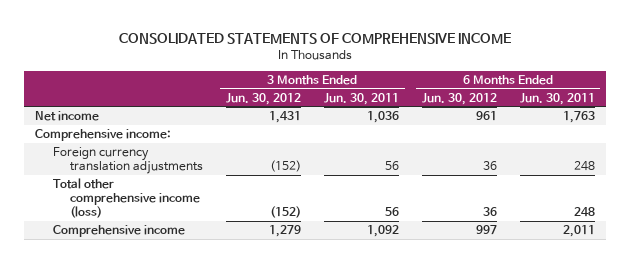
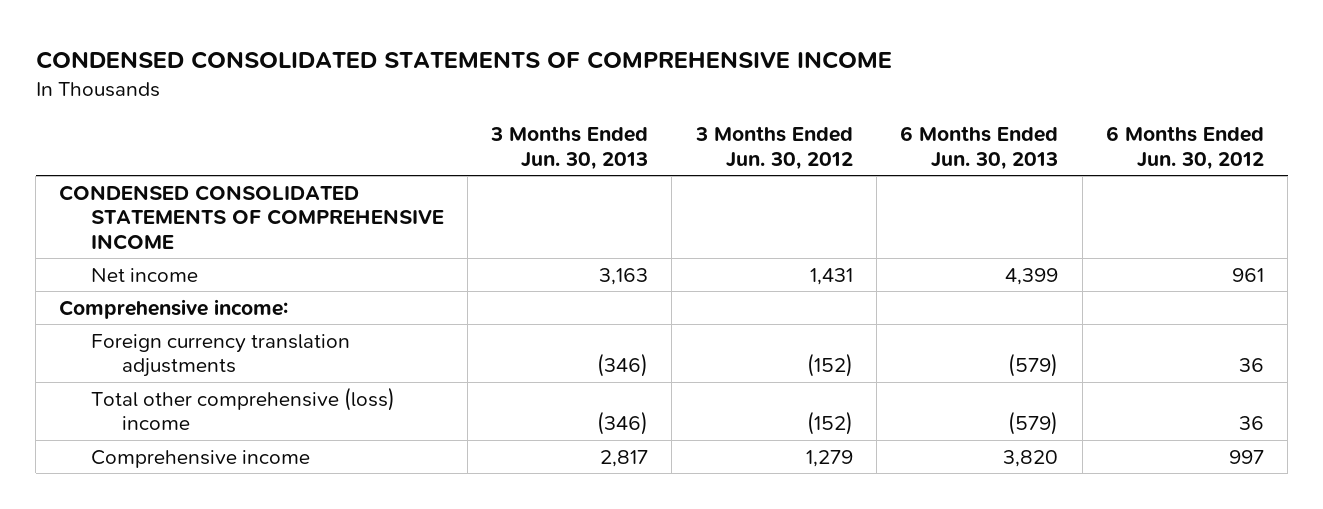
[118,32,511,44] CONSOLIDATED STATEMENTS OF COMPREHENSIVE INCOME -> [35,51,892,70] CONDENSED CONSOLIDATED STATEMENTS OF COMPREHENSIVE INCOME
[323,92,399,105] Jun. 30, 2011 -> none
[519,92,595,105] Jun. 30, 2011 -> none
none -> [490,125,649,170] 3 Months Ended Jun. 30, 2013
none -> [900,125,1059,170] 6 Months Ended Jun. 30, 2013
none -> [59,184,444,250] CONDENSED CONSOLIDATED STATEMENTS OF COMPREHENSIVE INCOME
[52,178,201,219] Total other comprehensive income (loss) -> [90,386,395,431] Total other comprehensive (loss) income

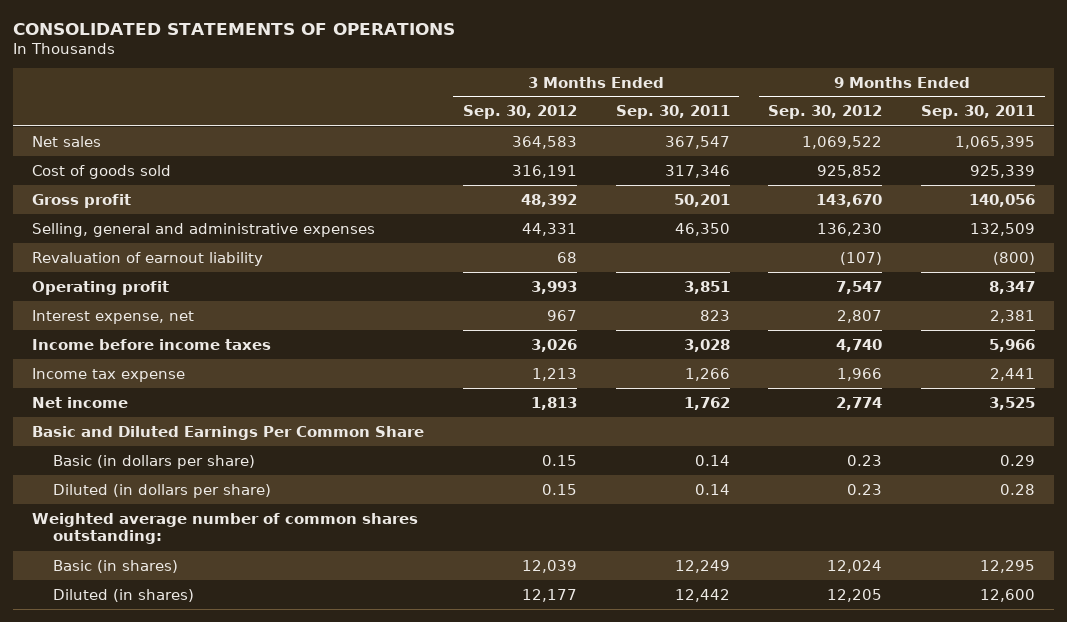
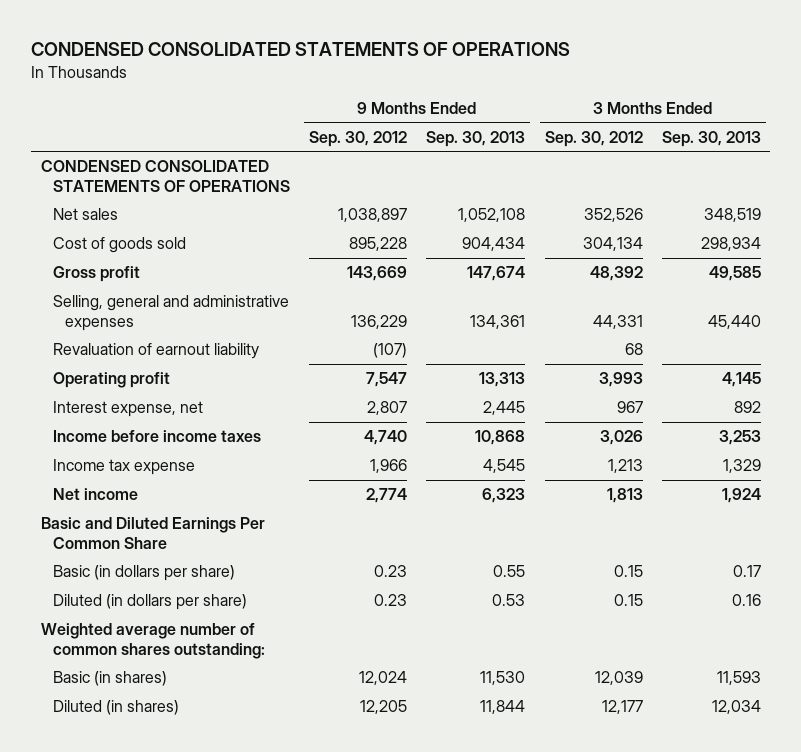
[12,22,455,35] CONSOLIDATED STATEMENTS OF OPERATIONS -> [30,41,570,56] CONDENSED CONSOLIDATED STATEMENTS OF OPERATIONS
[615,105,730,120] Sep. 30, 2011 -> none
[921,105,1036,120] Sep. 30, 2011 -> none
none -> [426,130,526,147] Sep. 30, 2013
none -> [661,130,761,147] Sep. 30, 2013
none -> [40,160,290,192] CONDENSED CONSOLIDATED STATEMENTS OF OPERATIONS
[511,135,577,149] 364,583 -> [583,208,643,223] 352,526
[802,135,883,149] 1,069,522 -> [338,208,408,223] 1,038,897
[511,164,577,178] 316,191 -> [582,237,643,252] 304,134
[817,164,883,178] 925,852 -> [349,237,408,252] 895,228
[816,193,883,207] 143,670 -> [347,266,408,282] 143,669
[817,222,883,236] 136,230 -> [351,314,408,329] 136,229

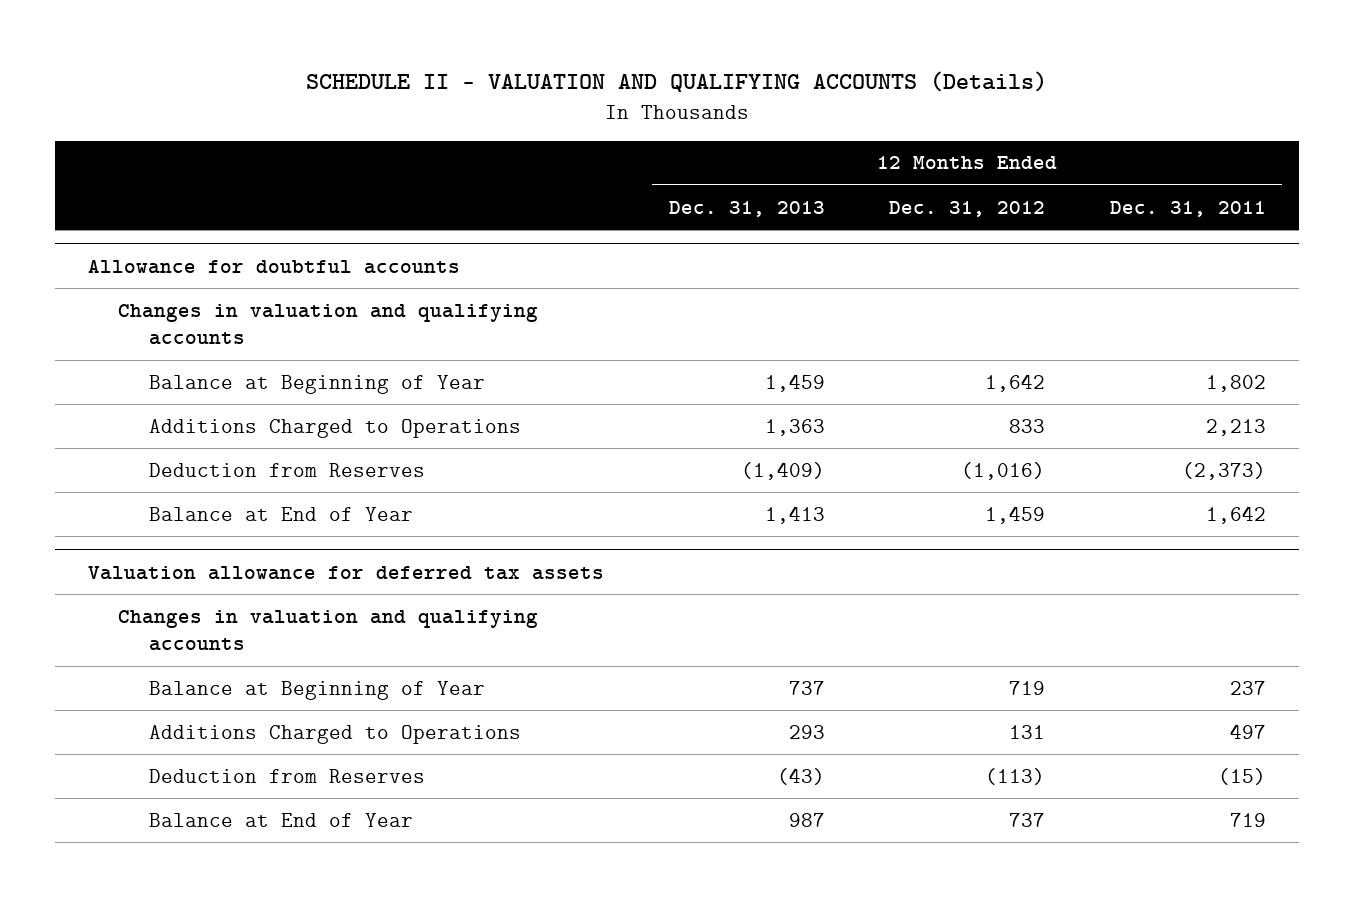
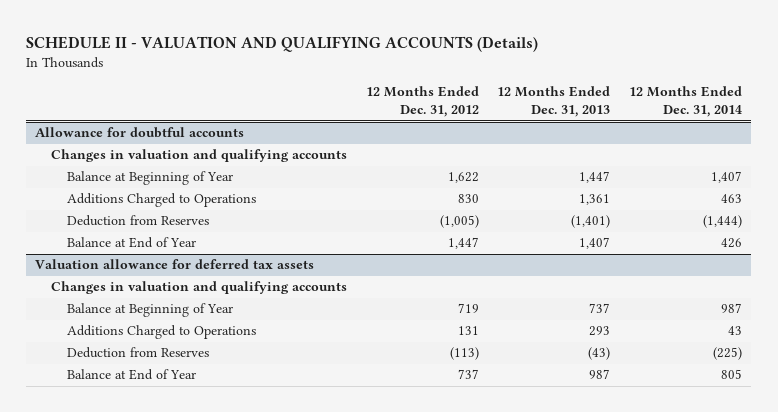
[1110,200,1267,217] Dec. 31, 2011 -> none
none -> [629,86,743,118] 12 Months Ended Dec. 31, 2014
[764,373,825,392] 1,459 -> [579,171,611,184] 1,447
[985,373,1046,392] 1,642 -> [447,172,479,184] 1,622
[764,418,825,436] 1,363 -> [579,194,611,206] 1,361
[1009,418,1046,433] 833 -> [457,194,479,204] 830
[740,461,825,480] (1,409) -> [571,215,611,229] (1,401)
[961,461,1046,480] (1,016) -> [439,215,479,229] (1,005)
[764,505,825,524] 1,413 -> [579,237,611,250] 1,407
[985,505,1046,524] 1,459 -> [447,237,479,250] 1,447

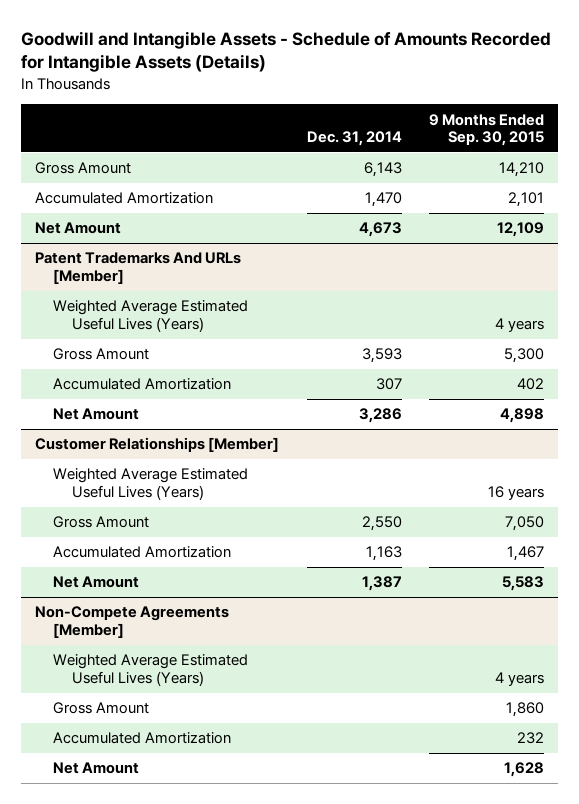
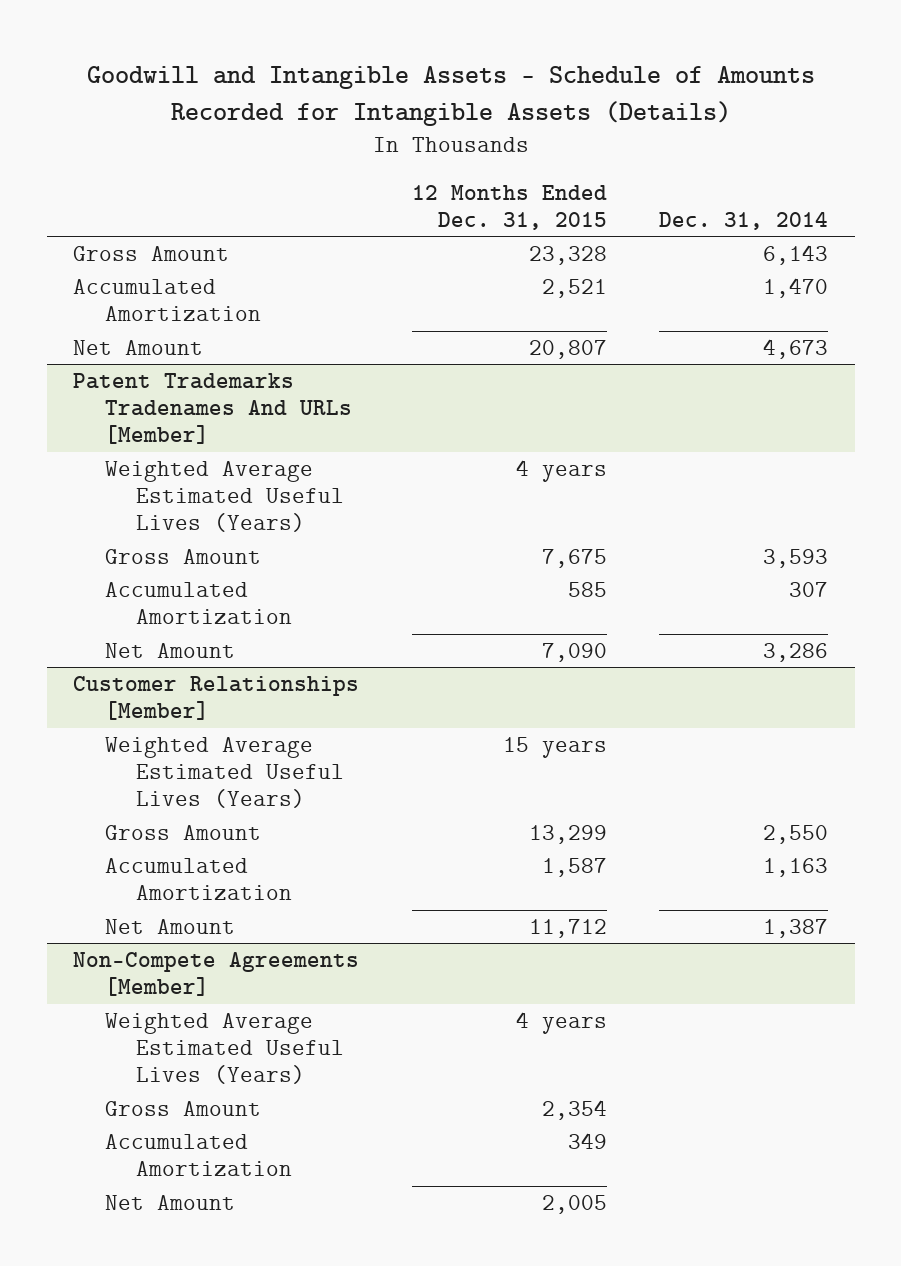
[429,113,545,147] 9 Months Ended Sep. 30, 2015 -> none
none -> [411,184,607,230] 12 Months Ended Dec. 31, 2015
[34,252,241,285] Patent Trademarks And URLs [Member] -> [73,372,352,445] Patent Trademarks Tradenames And URLs [Member]

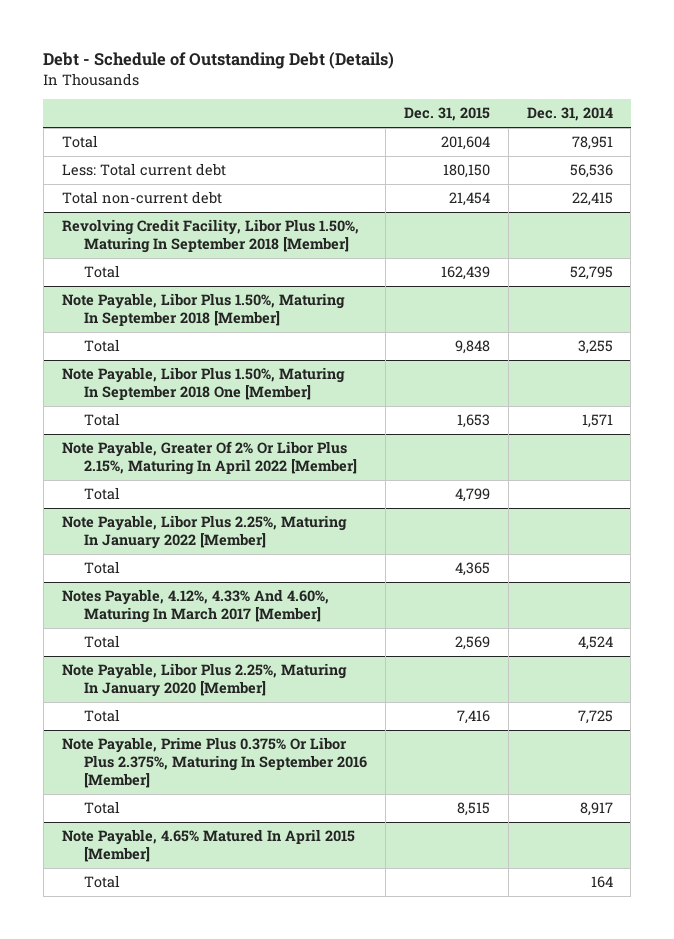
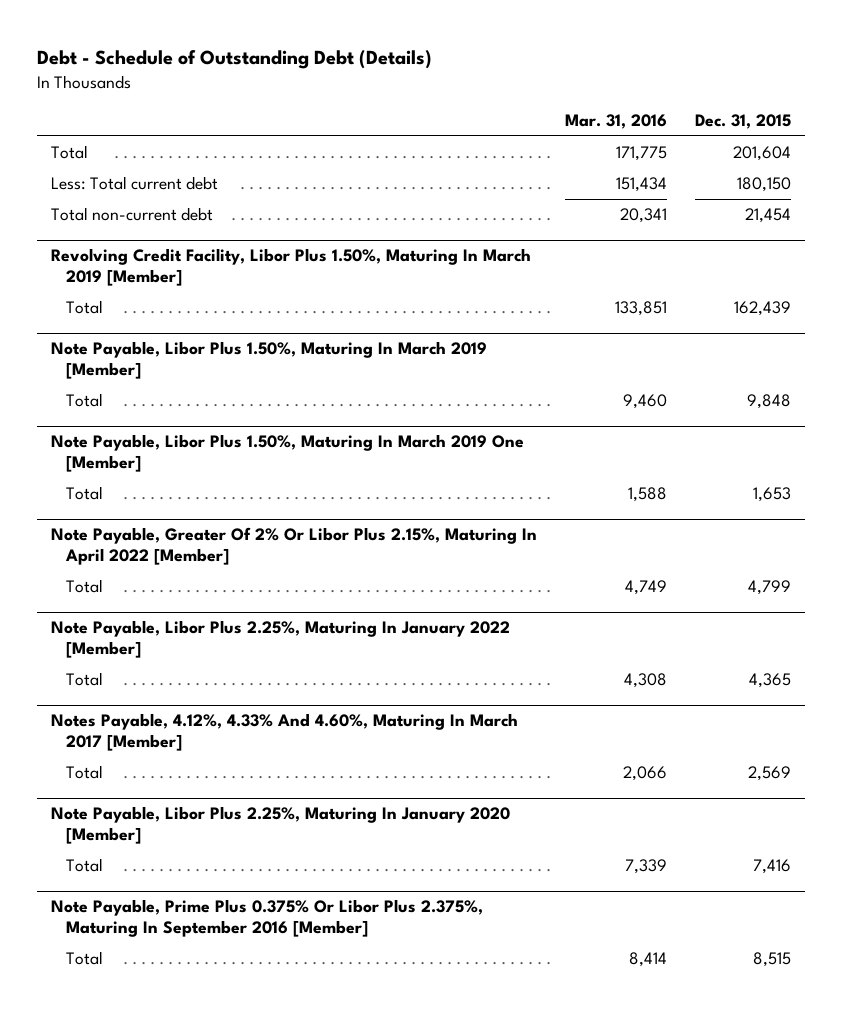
[526,107,613,122] Dec. 31, 2014 -> none
none -> [565,114,668,130] Mar. 31, 2016
[61,219,359,254] Revolving Credit Facility, Libor Plus 1.50%, Maturing In September 2018 [Member] -> [51,248,532,286] Revolving Credit Facility, Libor Plus 1.50%, Maturing In March 2019 [Member]
[61,293,345,327] Note Payable, Libor Plus 1.50%, Maturing In September 2018 [Member] -> [51,341,488,379] Note Payable, Libor Plus 1.50%, Maturing In March 2019 [Member]
[61,367,345,401] Note Payable, Libor Plus 1.50%, Maturing In September 2018 One [Member] -> [51,434,525,472] Note Payable, Libor Plus 1.50%, Maturing In March 2019 One [Member]
[61,829,355,863] Note Payable, 4.65% Matured In April 2015 [Member] -> none
[84,875,121,889] Total -> none

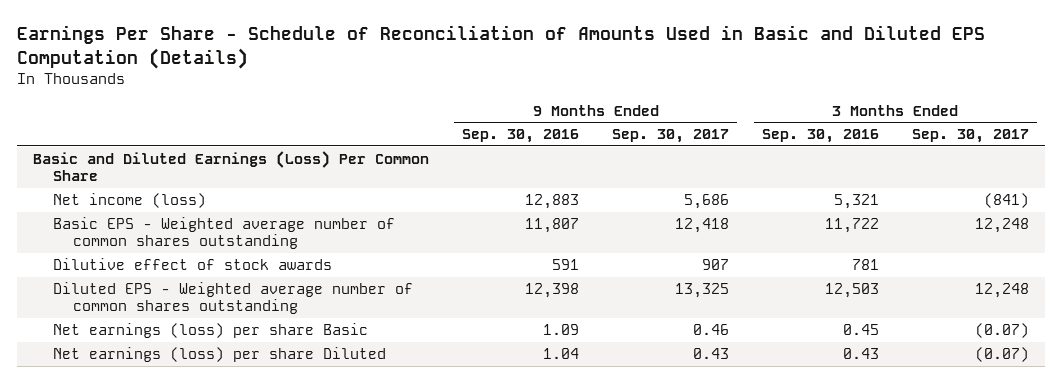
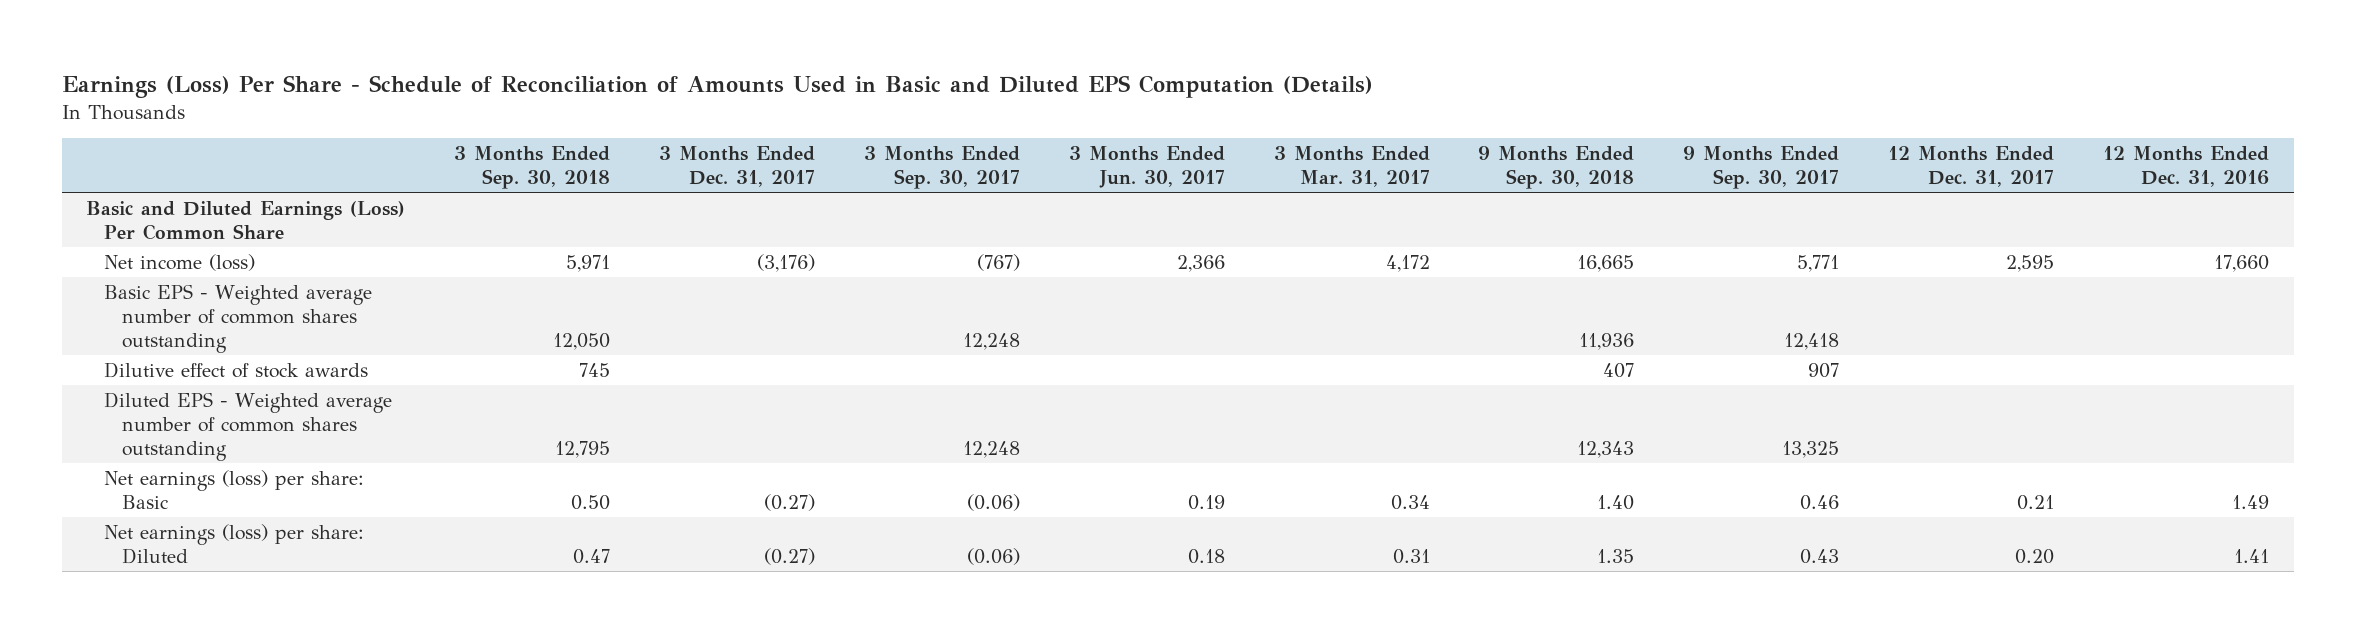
[16,25,985,69] Earnings Per Share - Schedule of Reconciliation of Amounts Used in Basic and Diluted EPS Computation (Details) -> [61,75,1373,99] Earnings (Loss) Per Share - Schedule of Reconciliation of Amounts Used in Basic and Diluted EPS Computation (Details)
[462,129,580,144] Sep. 30, 2016 -> none
[762,129,880,144] Sep. 30, 2016 -> none
none -> [453,146,610,190] 3 Months Ended Sep. 30, 2018
none -> [658,146,815,188] 3 Months Ended Dec. 31, 2017
none -> [1068,146,1225,189] 3 Months Ended Jun. 30, 2017
none -> [1273,146,1430,188] 3 Months Ended Mar. 31, 2017
none -> [1478,146,1635,190] 9 Months Ended Sep. 30, 2018
none -> [1888,146,2055,188] 12 Months Ended Dec. 31, 2017
none -> [2103,146,2270,188] 12 Months Ended Dec. 31, 2016
[684,194,730,210] 5,686 -> [1797,254,1840,272] 5,771
[983,193,1029,209] (841) -> [976,253,1020,271] (767)
[53,323,369,339] Net earnings (loss) per share Basic -> [104,469,365,509] Net earnings (loss) per share: Basic
[974,323,1029,339] (0.07) -> [966,493,1020,511] (0.06)
[53,347,387,363] Net earnings (loss) per share Diluted -> [104,523,365,564] Net earnings (loss) per share: Diluted
[974,347,1029,363] (0.07) -> [966,547,1020,565] (0.06)

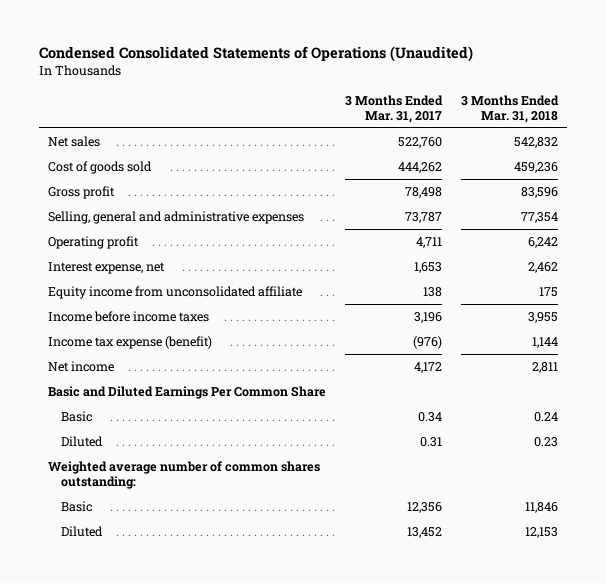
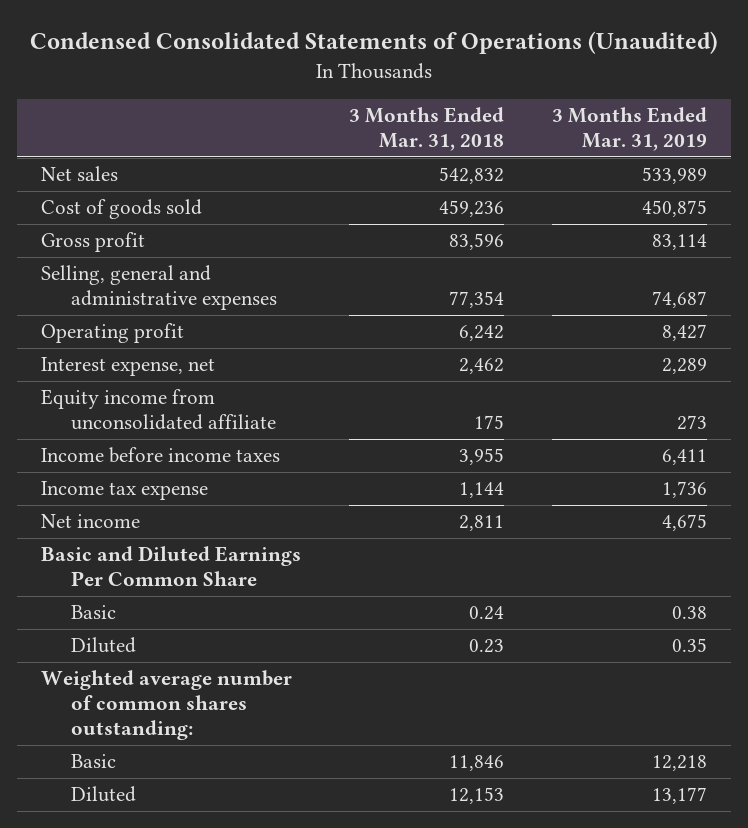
[344,94,443,123] 3 Months Ended Mar. 31, 2017 -> none
none -> [551,106,707,152] 3 Months Ended Mar. 31, 2019
[48,335,213,349] Income tax expense (benefit) -> [40,481,208,501] Income tax expense

